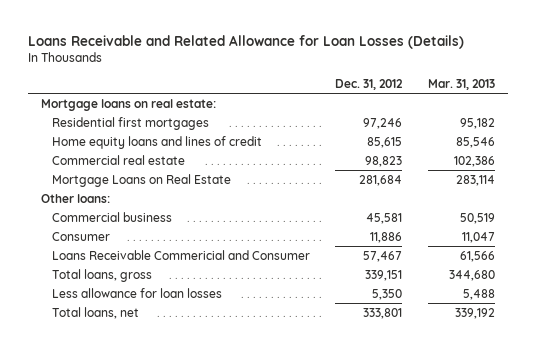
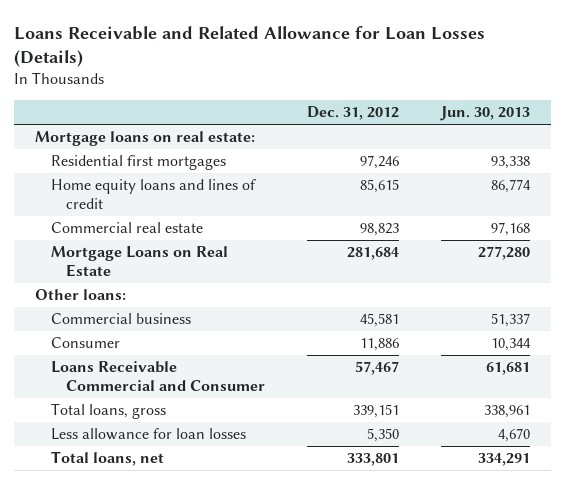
[428,78,496,90] Mar. 31, 2013 -> none
none -> [439,106,530,122] Jun. 30, 2013
[51,249,310,260] Loans Receivable Commericial and Consumer -> [50,361,266,392] Loans Receivable Commercial and Consumer

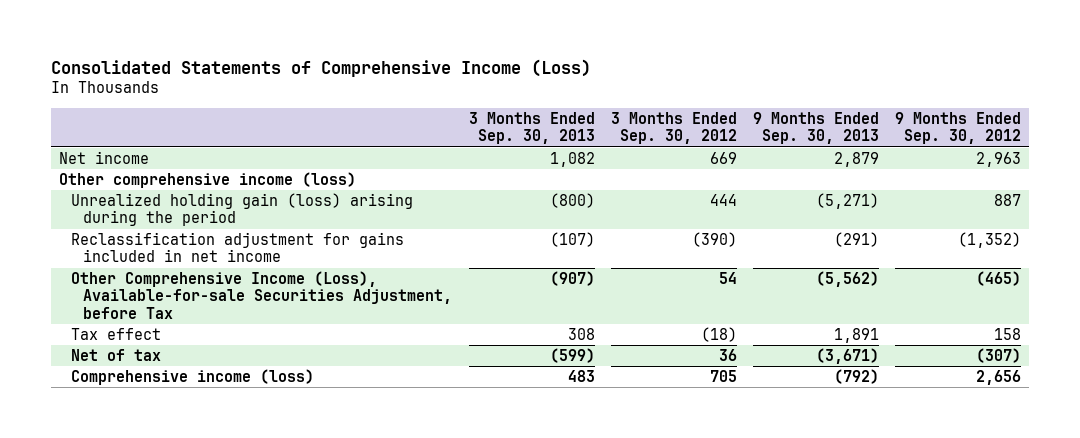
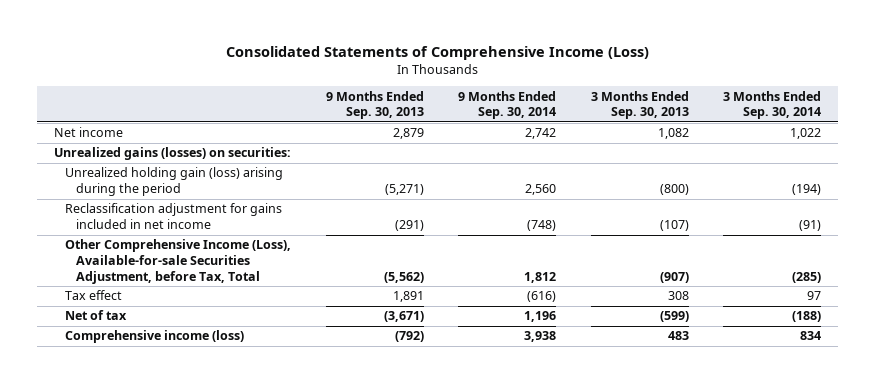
[610,111,737,145] 3 Months Ended Sep. 30, 2012 -> none
[895,111,1022,145] 9 Months Ended Sep. 30, 2012 -> none
none -> [458,90,557,120] 9 Months Ended Sep. 30, 2014
none -> [722,90,821,120] 3 Months Ended Sep. 30, 2014
[59,171,357,188] Other comprehensive income (loss) -> none
none -> [54,147,292,161] Unrealized gains (losses) on securities:
[71,270,453,319] Other Comprehensive Income (Loss), Available-for-sale Securities Adjustment, before Tax -> [65,239,292,284] Other Comprehensive Income (Loss), Available-for-sale Securities Adjustment, before Tax, Total

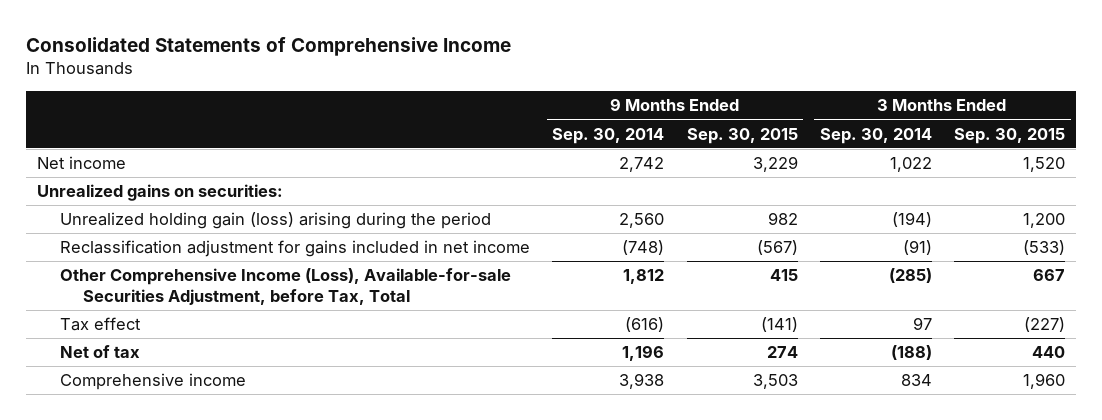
[225,45,649,60] Consolidated Statements of Comprehensive Income (Loss) -> [25,36,511,56] Consolidated Statements of Comprehensive Income
[325,90,424,120] 9 Months Ended Sep. 30, 2013 -> none
[590,90,689,120] 3 Months Ended Sep. 30, 2013 -> none
none -> [686,127,798,144] Sep. 30, 2015
none -> [954,127,1066,144] Sep. 30, 2015
[54,147,292,161] Unrealized gains (losses) on securities: -> [37,184,284,202] Unrealized gains on securities:
[65,330,245,344] Comprehensive income (loss) -> [60,373,247,391] Comprehensive income

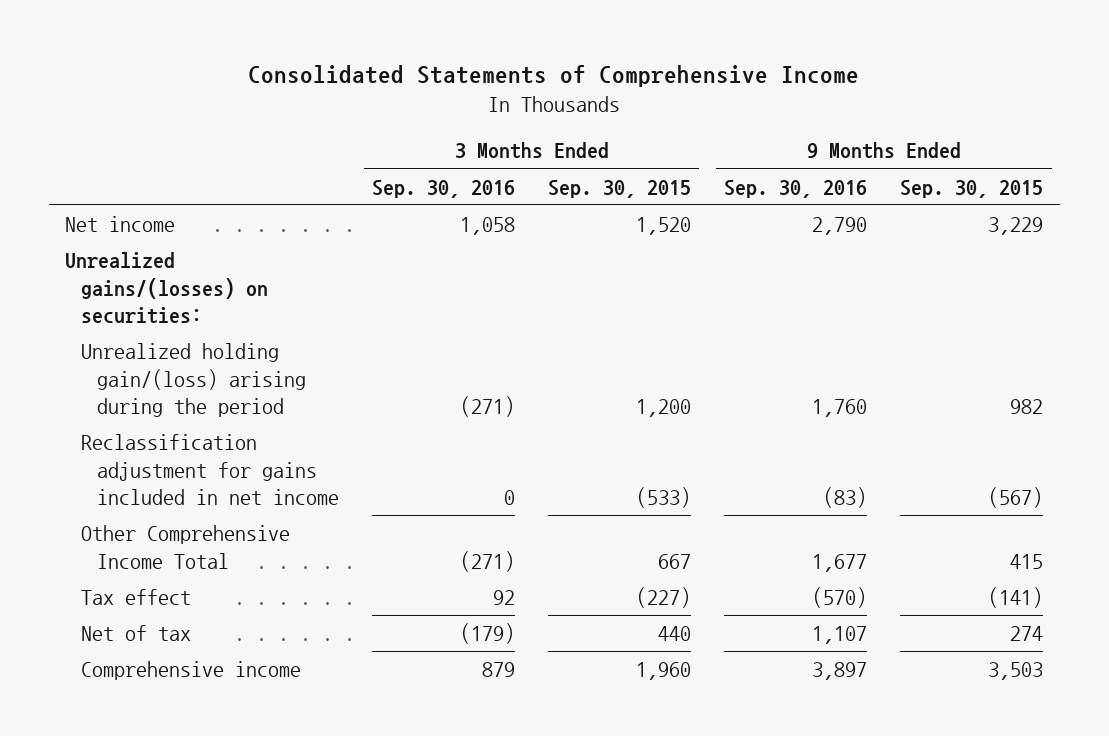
[552,127,665,144] Sep. 30, 2014 -> none
[819,127,932,144] Sep. 30, 2014 -> none
none -> [372,179,516,198] Sep. 30, 2016
none -> [724,179,868,198] Sep. 30, 2016
[37,184,284,202] Unrealized gains on securities: -> [65,251,269,325] Unrealized gains/(losses) on securities:
[60,212,492,230] Unrealized holding gain (loss) arising during the period -> [81,342,306,418] Unrealized holding gain/(loss) arising during the period
[60,268,512,305] Other Comprehensive Income (Loss), Available-for-sale Securities Adjustment, before Tax, Total -> [81,524,291,569] Other Comprehensive Income Total

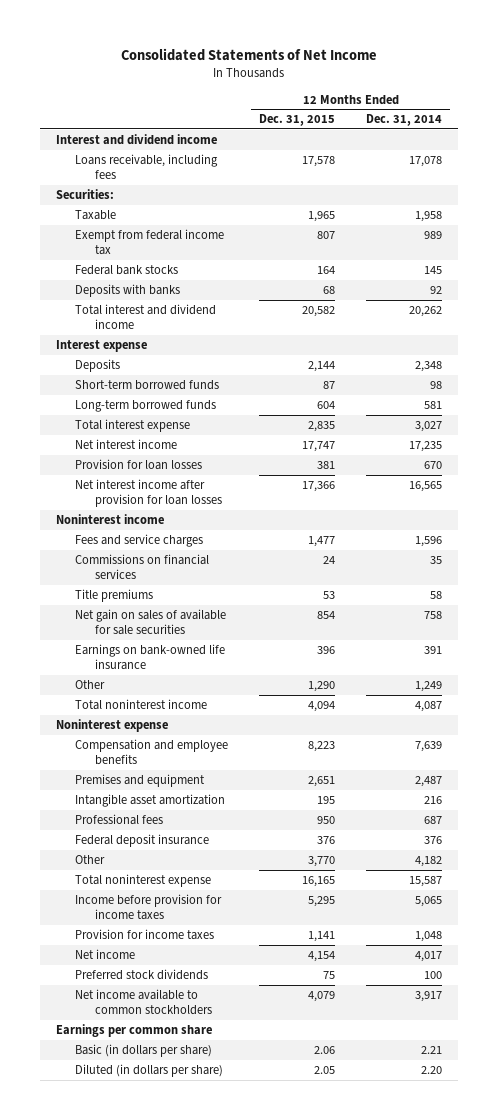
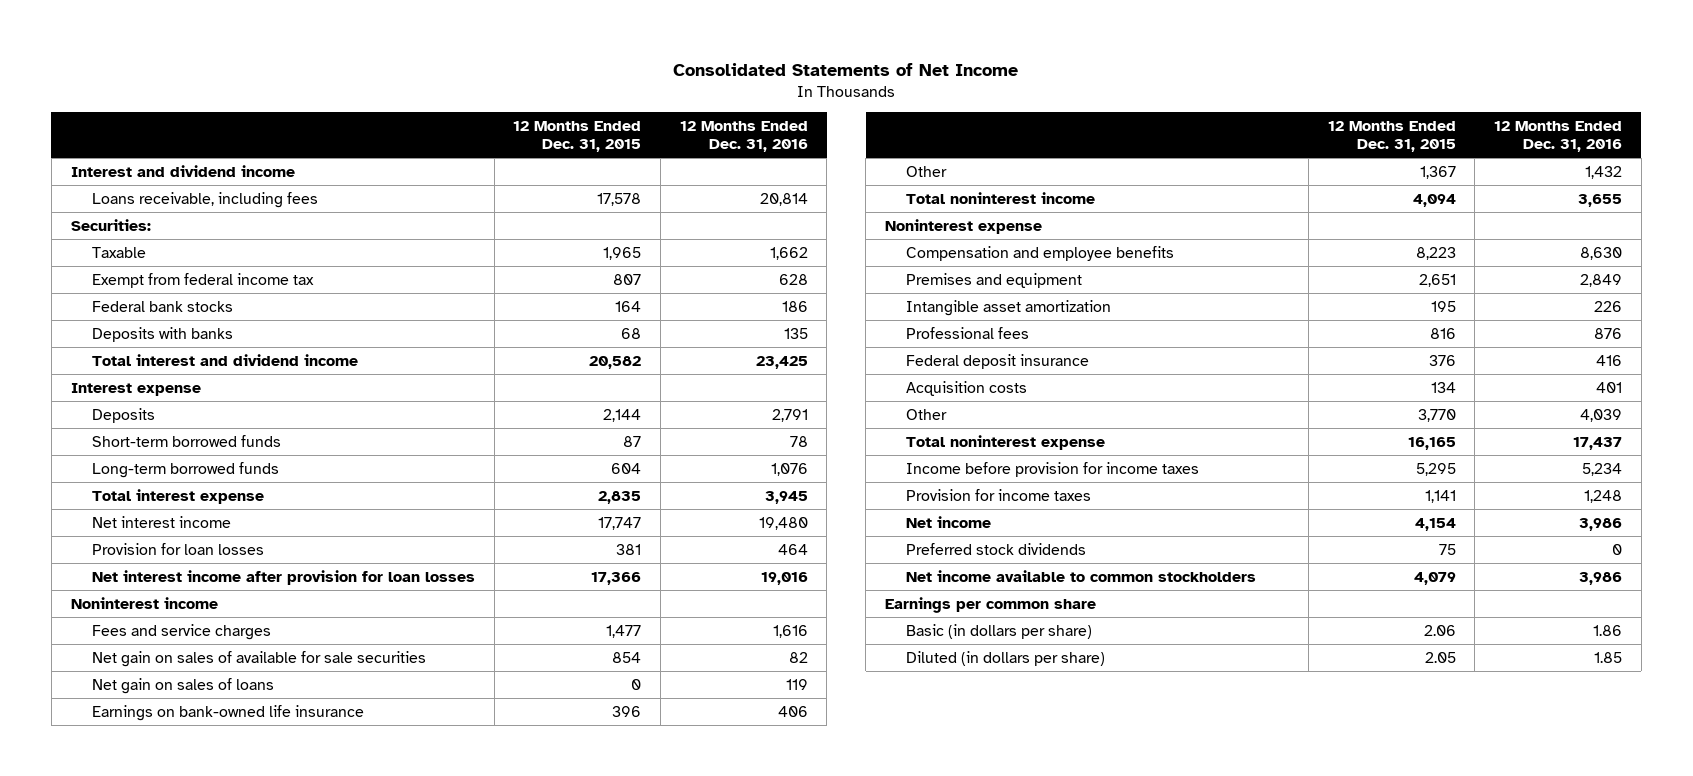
[366,114,443,127] Dec. 31, 2014 -> none
none -> [679,121,808,153] 12 Months Ended Dec. 31, 2016
[75,553,210,580] Commissions on financial services -> none
[75,588,154,602] Title premiums -> none
none -> [91,677,274,694] Net gain on sales of loans
[308,680,336,692] 1,290 -> [1419,165,1456,179] 1,367
[317,815,336,824] 950 -> [1429,327,1456,339] 816
none -> [906,380,1028,396] Acquisition costs

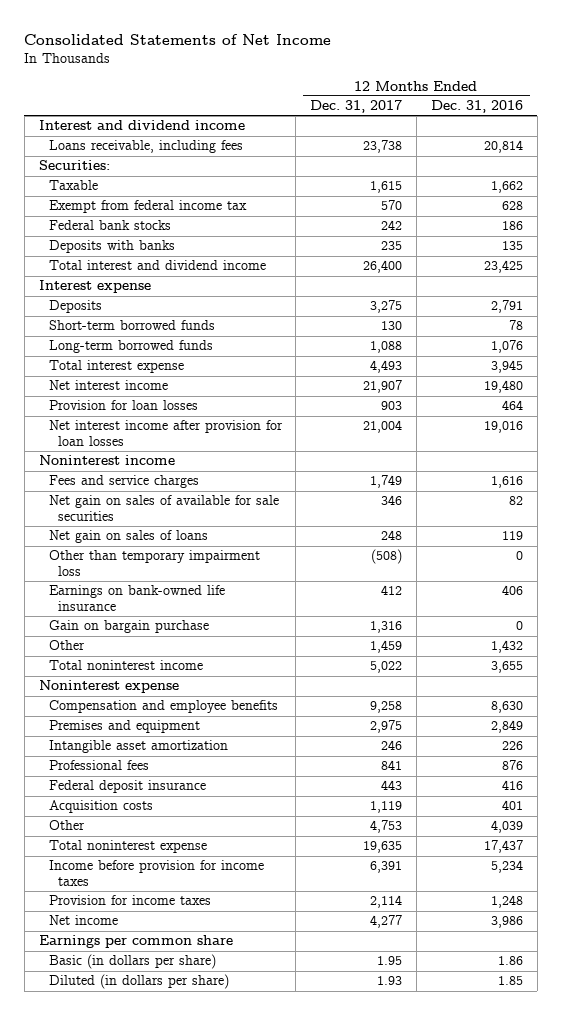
[513,121,642,153] 12 Months Ended Dec. 31, 2015 -> none
none -> [310,100,403,114] Dec. 31, 2017
none -> [48,550,260,577] Other than temporary impairment loss
none -> [48,620,209,634] Gain on bargain purchase
[906,542,1087,555] Preferred stock dividends -> none
[906,569,1257,582] Net income available to common stockholders -> none

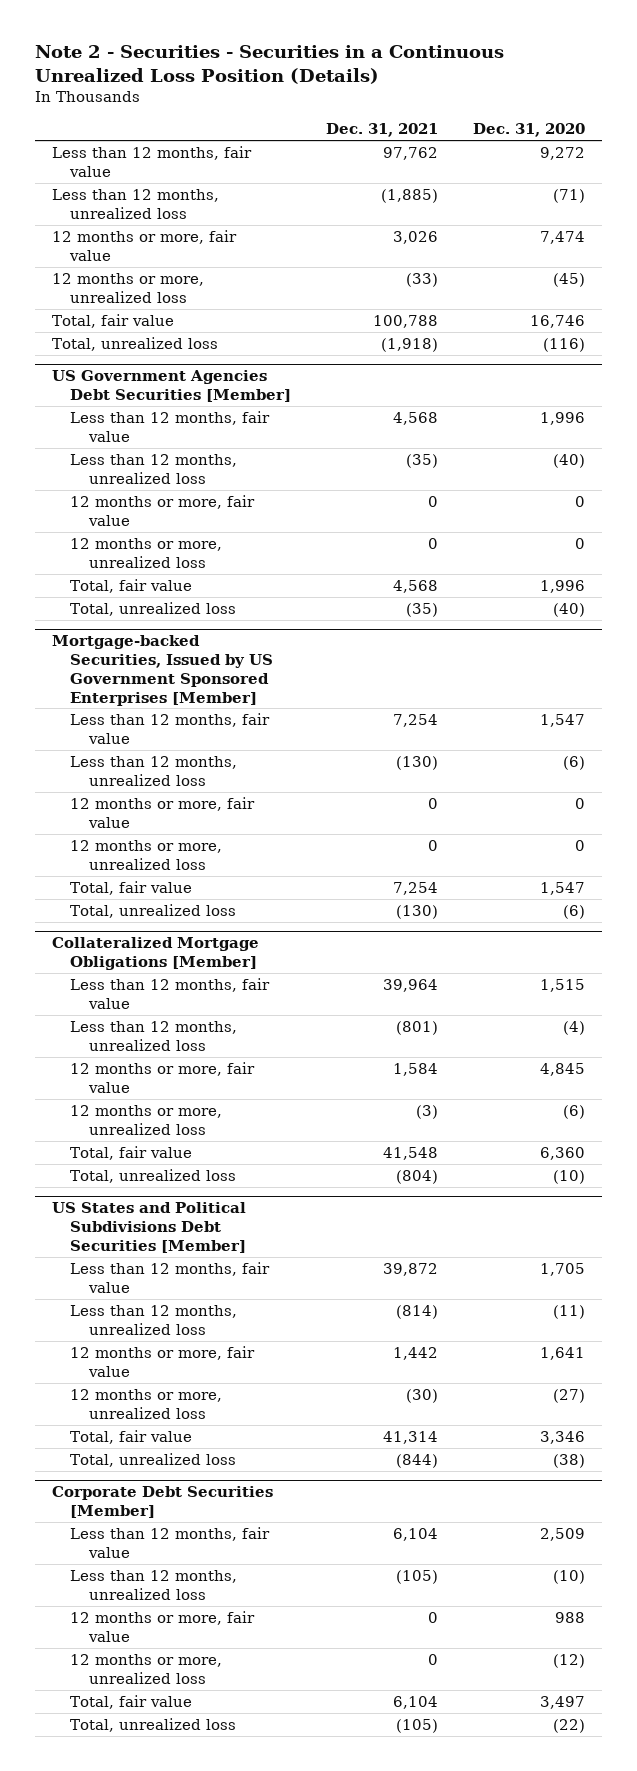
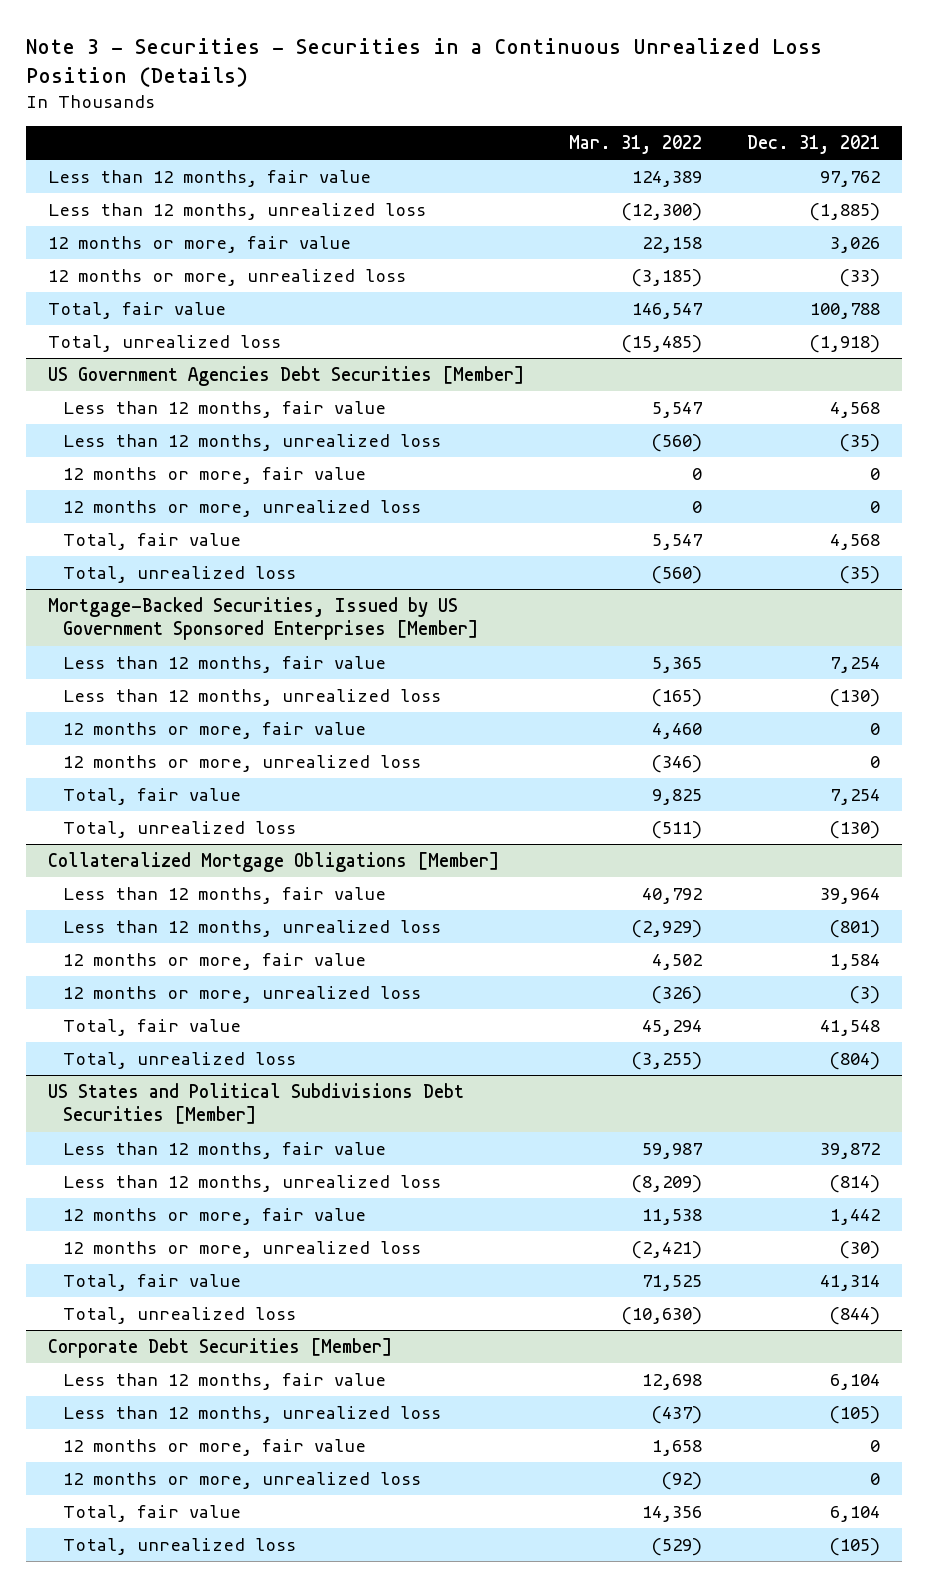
[34,45,504,84] Note 2 - Securities - Securities in a Continuous Unrealized Loss Position (Details) -> [25,38,822,87] Note 3 - Securities - Securities in a Continuous Unrealized Loss Position (Details)
[472,123,585,138] Dec. 31, 2020 -> none
none -> [568,135,702,155] Mar. 31, 2022
[51,635,274,706] Mortgage-backed Securities, Issued by US Government Sponsored Enterprises [Member] -> [48,596,478,641] Mortgage-Backed Securities, Issued by US Government Sponsored Enterprises [Member]

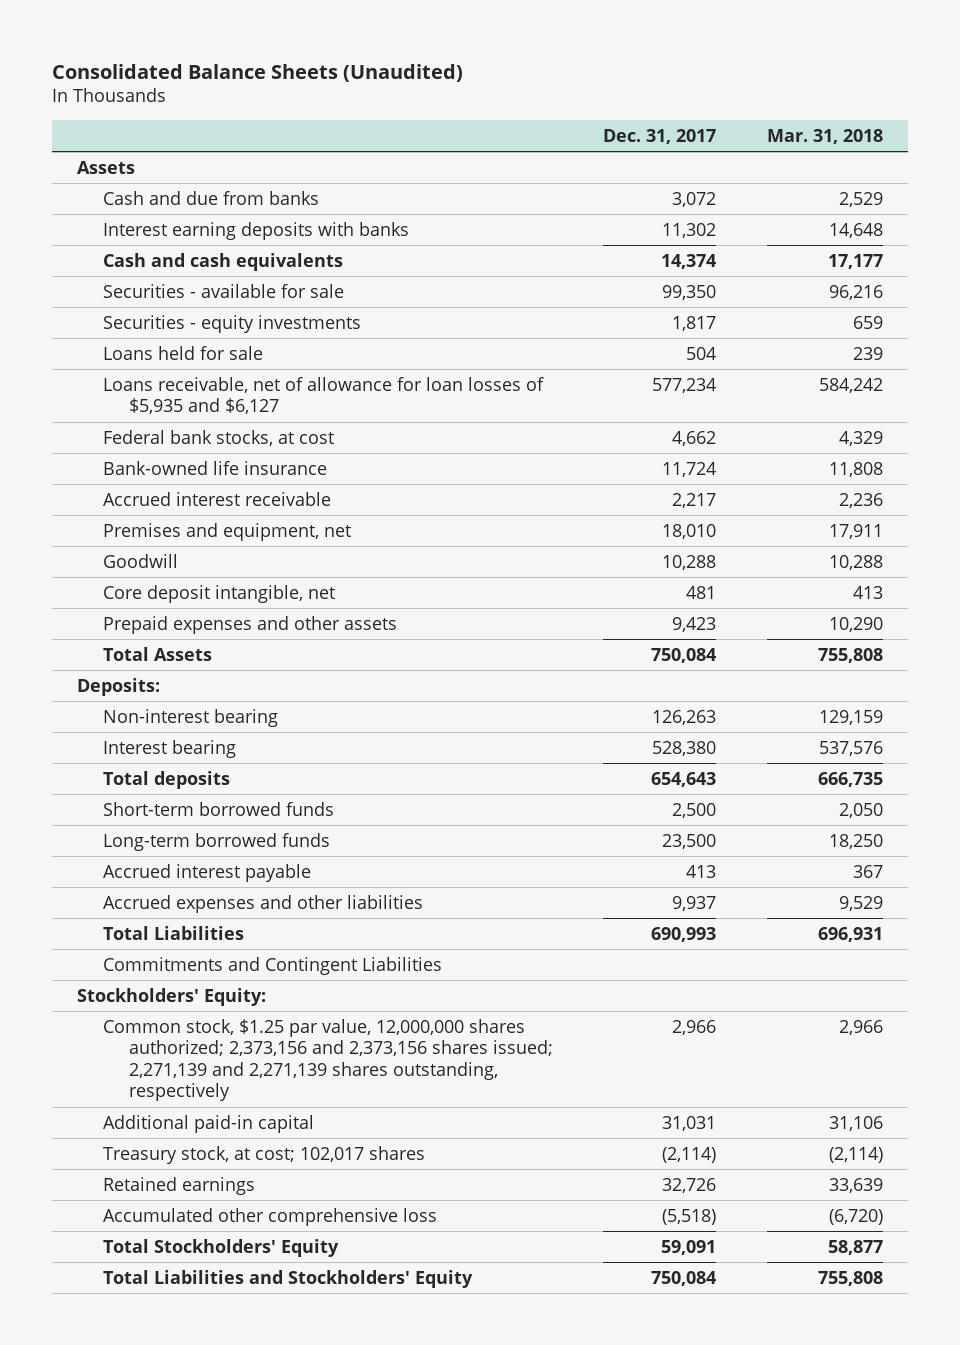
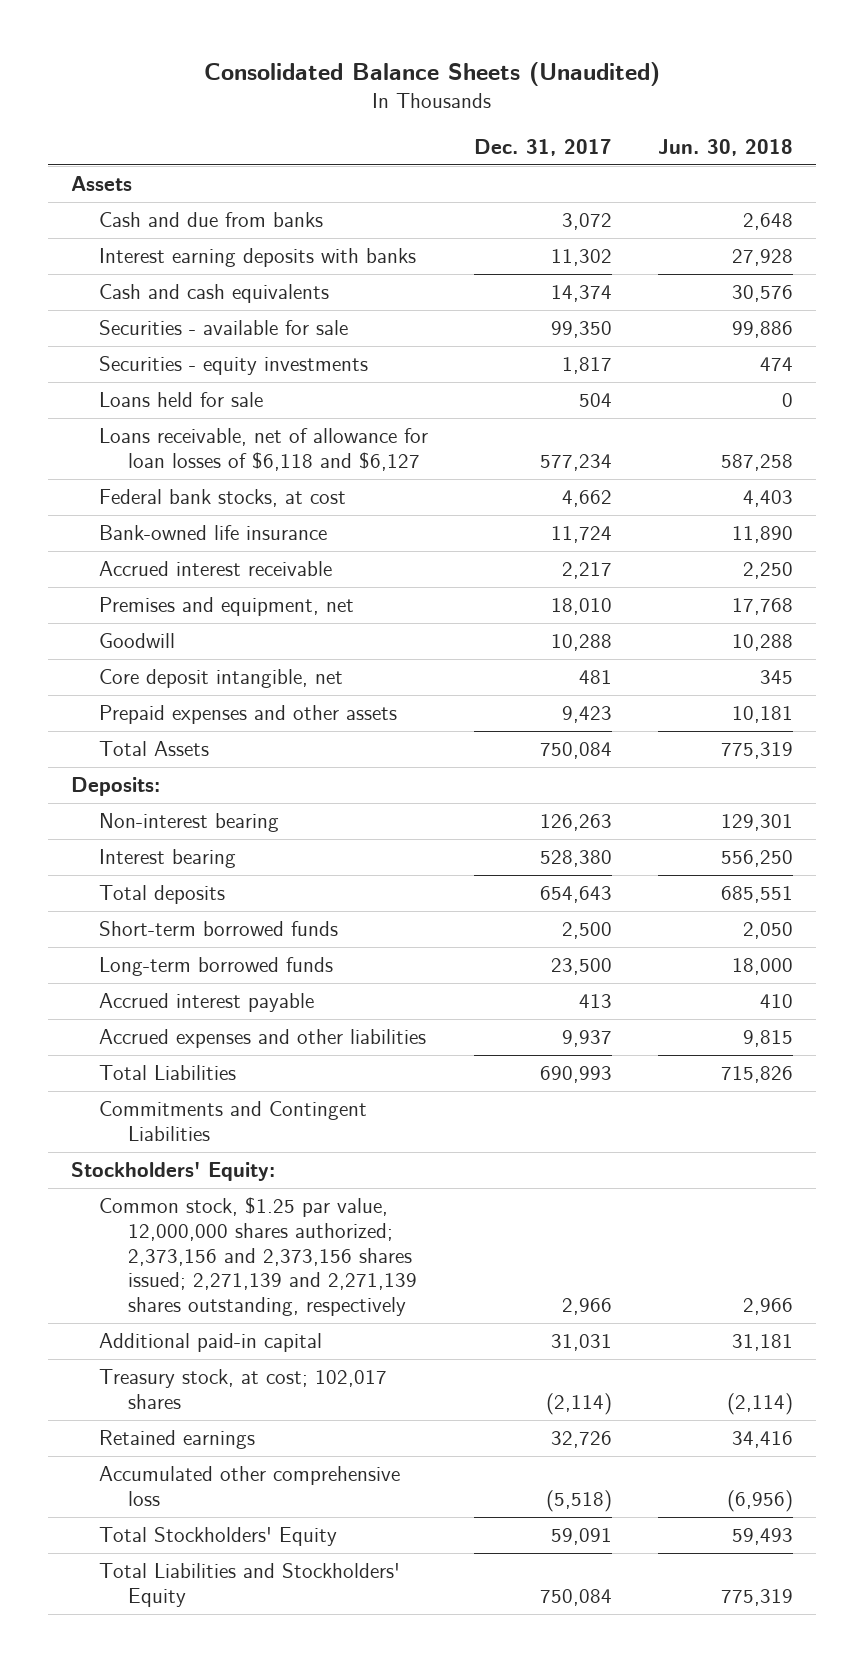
[766,128,883,144] Mar. 31, 2018 -> none
none -> [658,139,794,157] Jun. 30, 2018
[103,376,545,415] Loans receivable, net of allowance for loan losses of $5,935 and $6,127 -> [99,428,429,471] Loans receivable, net of allowance for loan losses of $6,118 and $6,127

